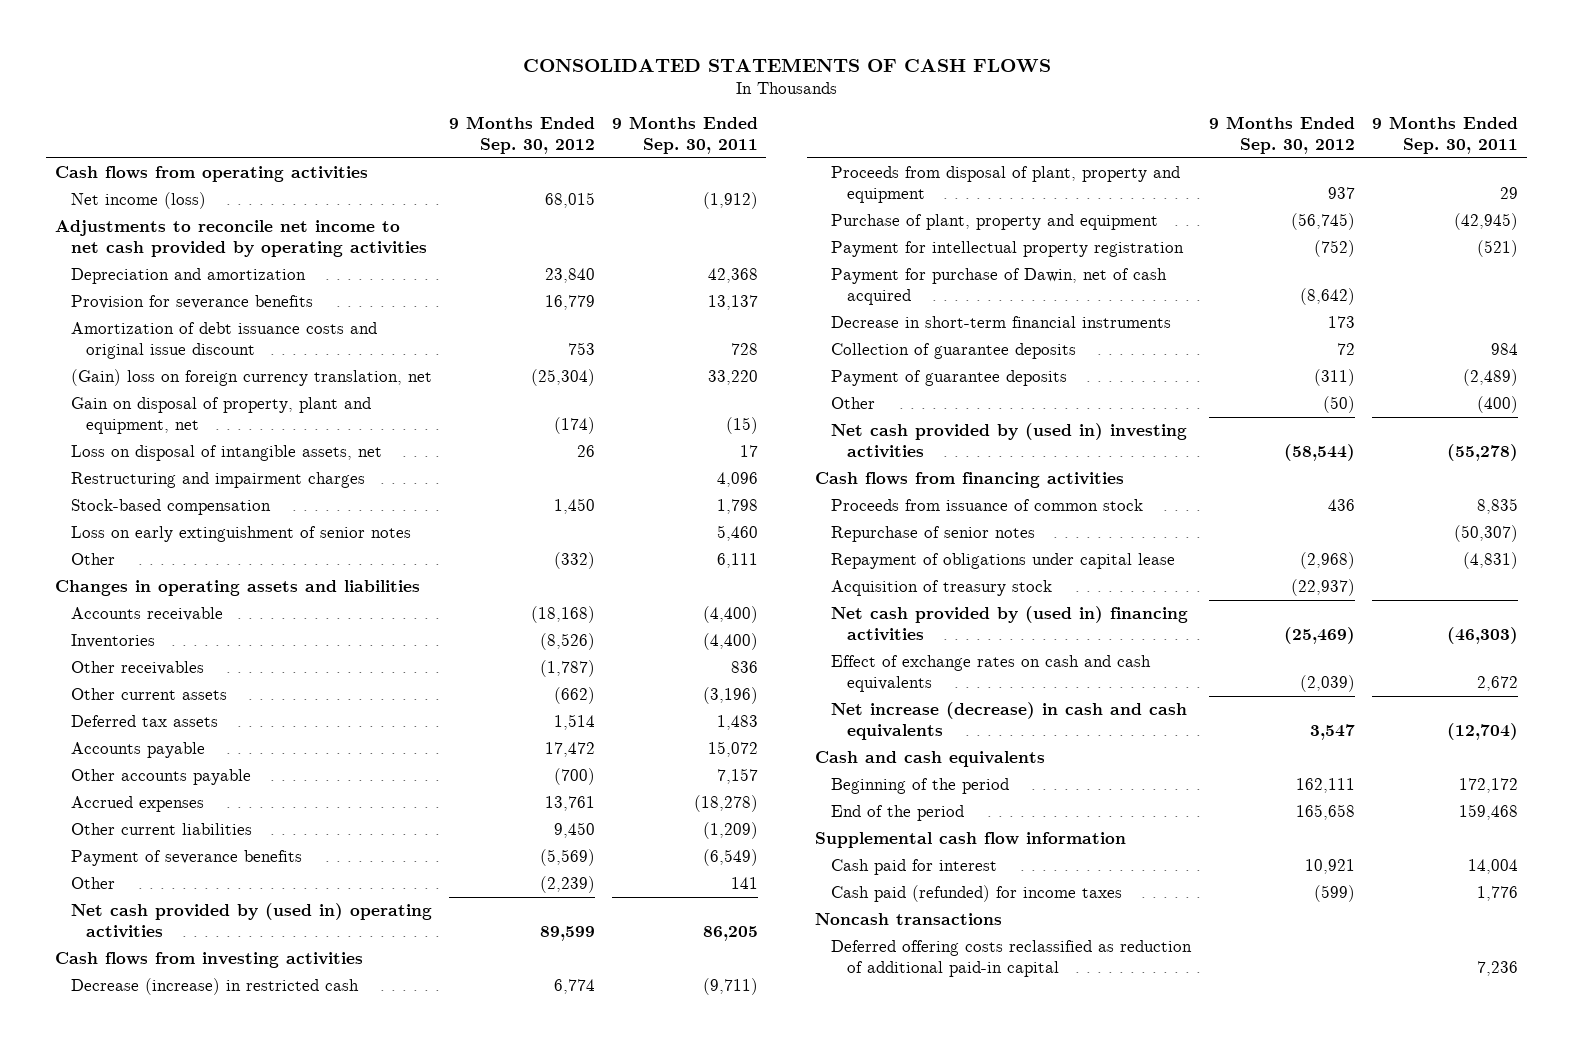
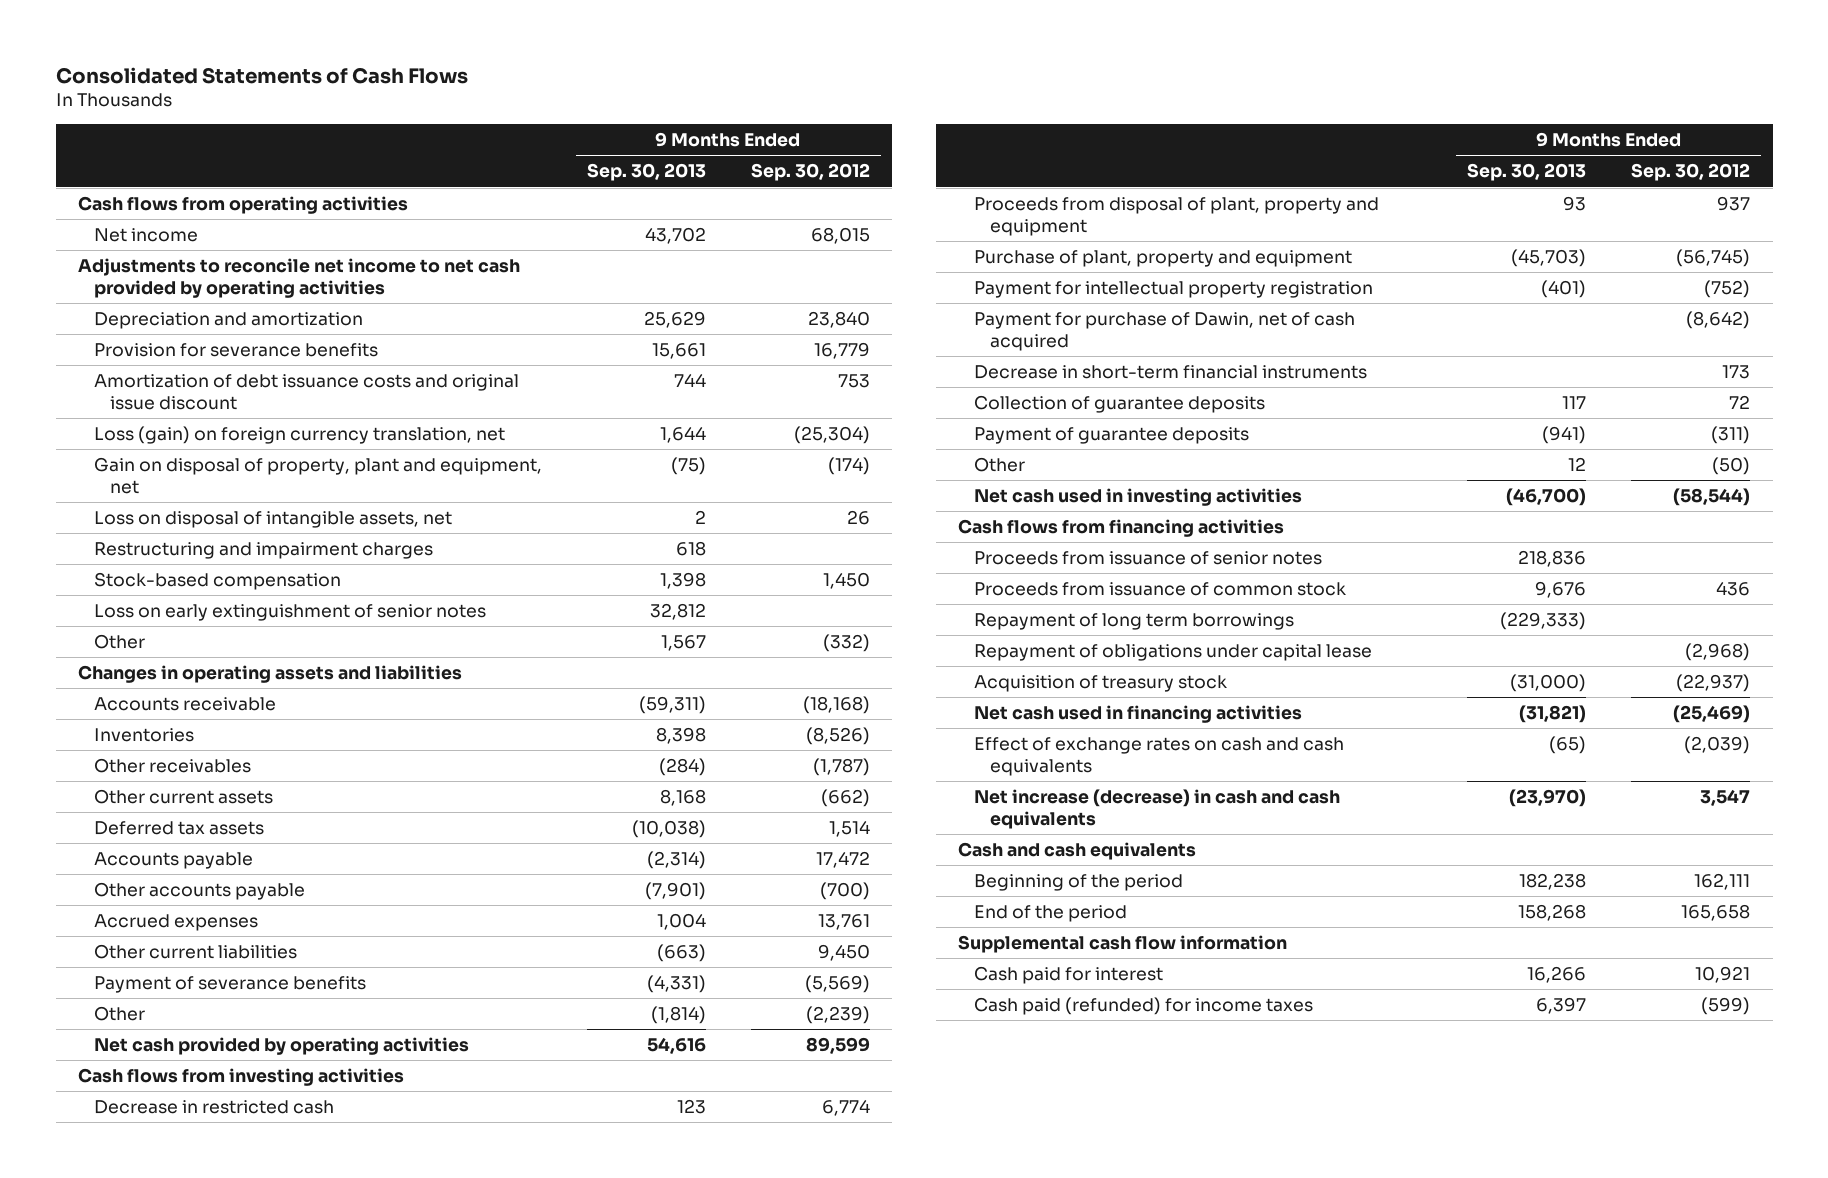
[522,57,1051,72] CONSOLIDATED STATEMENTS OF CASH FLOWS -> [55,66,468,84] Consolidated Statements of Cash Flows
[611,116,758,154] 9 Months Ended Sep. 30, 2011 -> none
none -> [586,163,706,182] Sep. 30, 2013
[70,192,206,210] Net income (loss) -> [94,228,199,243] Net income
[70,369,432,387] (Gain) loss on foreign currency translation, net -> [94,426,506,445] Loss (gain) on foreign currency translation, net
[70,903,432,938] Net cash provided by (used in) operating activities -> [94,1037,470,1056] Net cash provided by operating activities
[70,978,359,996] Decrease (increase) in restricted cash -> [94,1100,335,1115] Decrease in restricted cash
[831,423,1188,458] Net cash provided by (used in) investing activities -> [974,488,1303,507] Net cash used in investing activities
none -> [974,551,1323,566] Proceeds from issuance of senior notes
[831,526,1036,543] Repurchase of senior notes -> none
none -> [974,613,1295,631] Repayment of long term borrowings
[831,606,1189,641] Net cash provided by (used in) financing activities -> [974,705,1303,724] Net cash used in financing activities
[815,913,1003,926] Noncash transactions -> none
[831,940,1193,977] Deferred offering costs reclassified as reduction of additional paid-in capital -> none

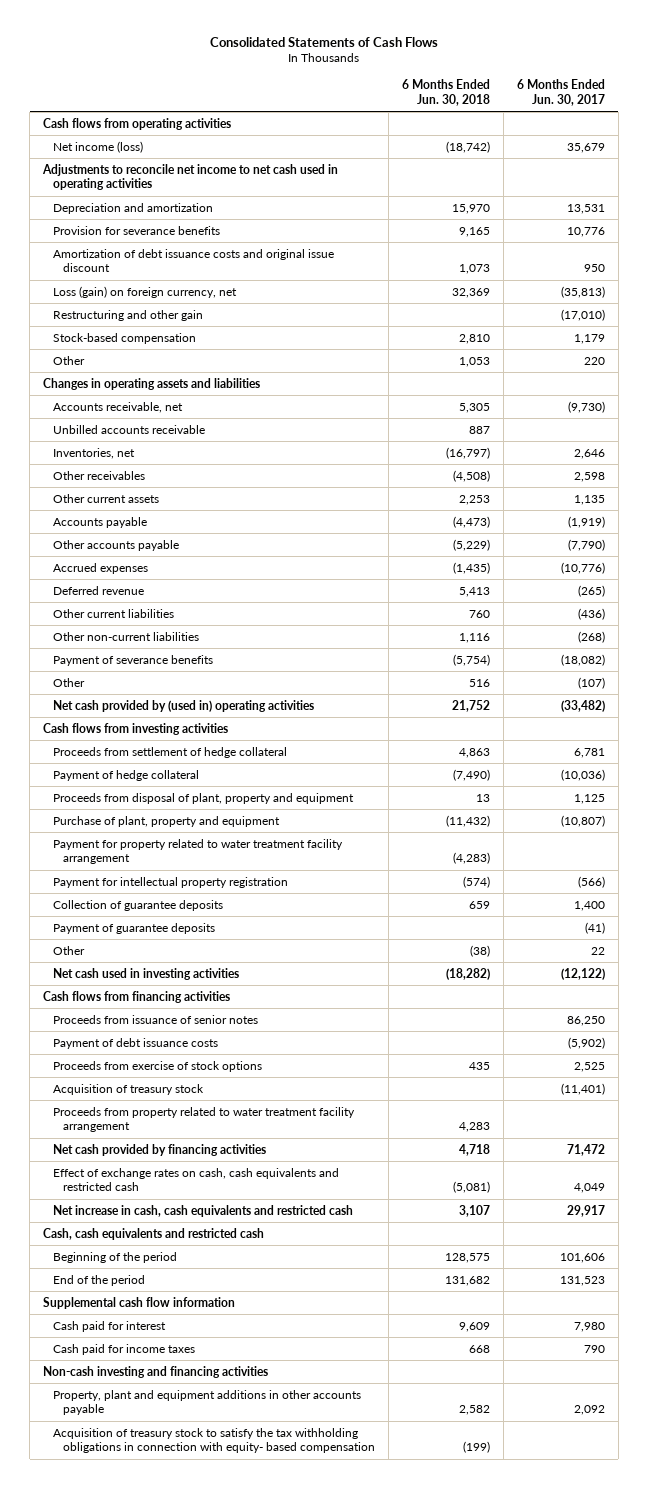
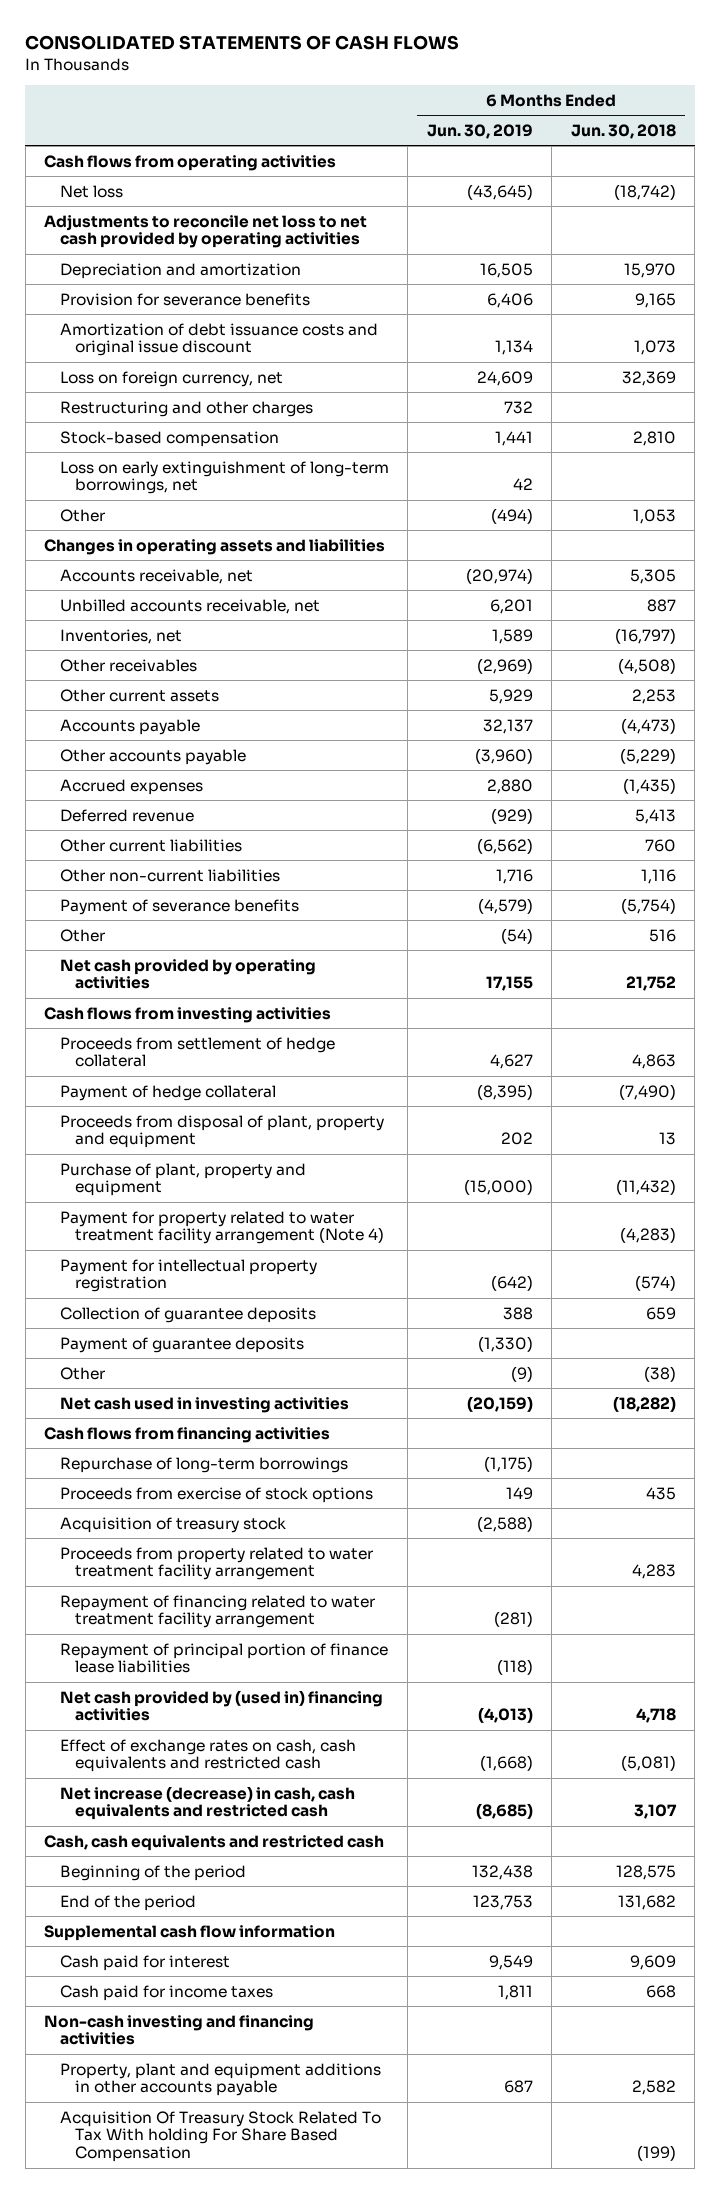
[210,37,439,48] Consolidated Statements of Cash Flows -> [25,35,460,51] CONSOLIDATED STATEMENTS OF CASH FLOWS
[516,79,605,106] 6 Months Ended Jun. 30, 2017 -> none
none -> [426,123,533,139] Jun. 30, 2019
[53,140,144,153] Net income (loss) -> [59,184,123,198] Net loss
[42,163,339,191] Adjustments to reconcile net income to net cash used in operating activities -> [44,214,368,249] Adjustments to reconcile net loss to net cash provided by operating activities
[53,285,238,298] Loss (gain) on foreign currency, net -> [59,370,283,387] Loss on foreign currency, net
[53,309,204,321] Restructuring and other gain -> [59,400,313,417] Restructuring and other charges
none -> [59,460,389,495] Loss on early extinguishment of long-term borrowings, net
[53,424,206,434] Unbilled accounts receivable -> [59,598,320,614] Unbilled accounts receivable, net
[53,699,315,712] Net cash provided by (used in) operating activities -> [59,958,316,990] Net cash provided by operating activities
[53,838,344,865] Payment for property related to water treatment facility arrangement -> [59,1210,385,1245] Payment for property related to water treatment facility arrangement (Note 4)
[53,1014,259,1024] Proceeds from issuance of senior notes -> none
[53,1037,219,1049] Payment of debt issuance costs -> none
none -> [59,1456,348,1473] Repurchase of long-term borrowings
none -> [59,1594,375,1629] Repayment of financing related to water treatment facility arrangement
none -> [59,1642,388,1674] Repayment of principal portion of finance lease liabilities
[53,1143,267,1156] Net cash provided by financing activities -> [59,1689,383,1722] Net cash provided by (used in) financing activities
[53,1204,354,1217] Net increase in cash, cash equivalents and restricted cash -> [59,1785,355,1821] Net increase (decrease) in cash, cash equivalents and restricted cash
[53,1427,376,1454] Acquisition of treasury stock to satisfy the tax withholding obligations in connection with equity- based compensation -> [59,2110,381,2163] Acquisition Of Treasury Stock Related To Tax With holding For Share Based Compensation

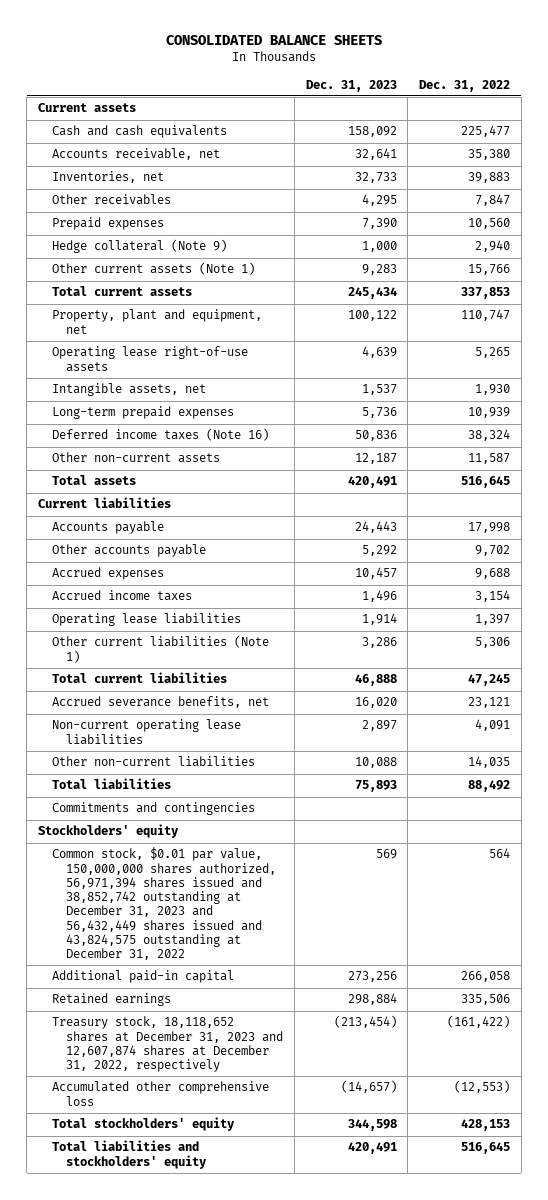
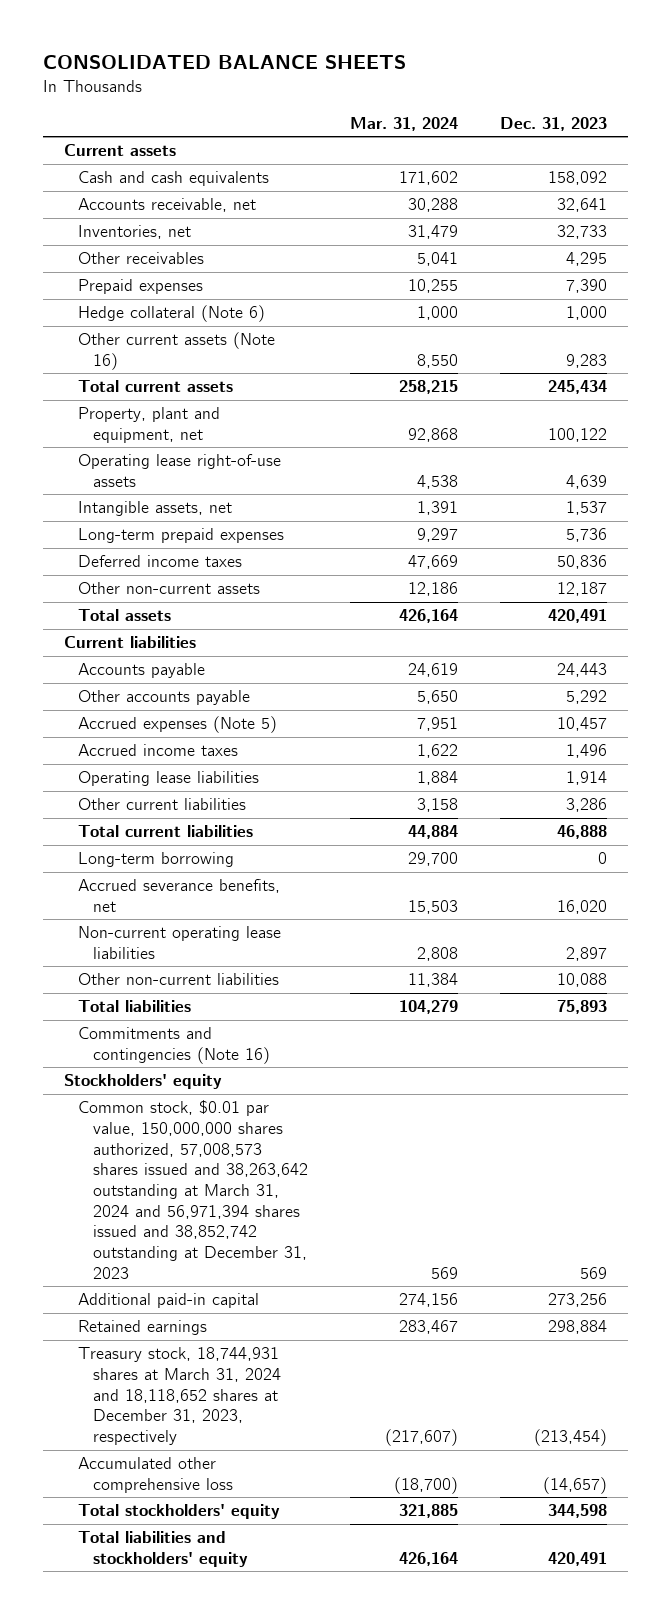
[418,79,510,92] Dec. 31, 2022 -> none
none -> [350,116,459,131] Mar. 31, 2024
[52,239,228,254] Hedge collateral (Note 9) -> [78,305,266,323] Hedge collateral (Note 6)
[52,262,256,276] Other current assets (Note 1) -> [78,332,276,370] Other current assets (Note 16)
[52,428,270,442] Deferred income taxes (Note 16) -> [78,555,243,568] Deferred income taxes
[52,567,165,581] Accrued expenses -> [78,716,278,734] Accrued expenses (Note 5)
[52,635,270,663] Other current liabilities (Note 1) -> [78,798,247,811] Other current liabilities
none -> [78,852,235,868] Long-term borrowing
[52,802,256,816] Commitments and contingencies -> [78,1027,270,1064] Commitments and contingencies (Note 16)
[52,847,277,961] Common stock, $0.01 par value, 150,000,000 shares authorized, 56,971,394 shares issued and 38,852,742 outstanding at December 31, 2023 and 56,432,449 shares issued and 43,824,575 outstanding at December 31, 2022 -> [78,1100,308,1279] Common stock, $0.01 par value, 150,000,000 shares authorized, 57,008,573 shares issued and 38,263,642 outstanding at March 31, 2024 and 56,971,394 shares issued and 38,852,742 outstanding at December 31, 2023
[52,1016,284,1073] Treasury stock, 18,118,652 shares at December 31, 2023 and 12,607,874 shares at December 31, 2022, respectively -> [78,1347,281,1446] Treasury stock, 18,744,931 shares at March 31, 2024 and 18,118,652 shares at December 31, 2023, respectively

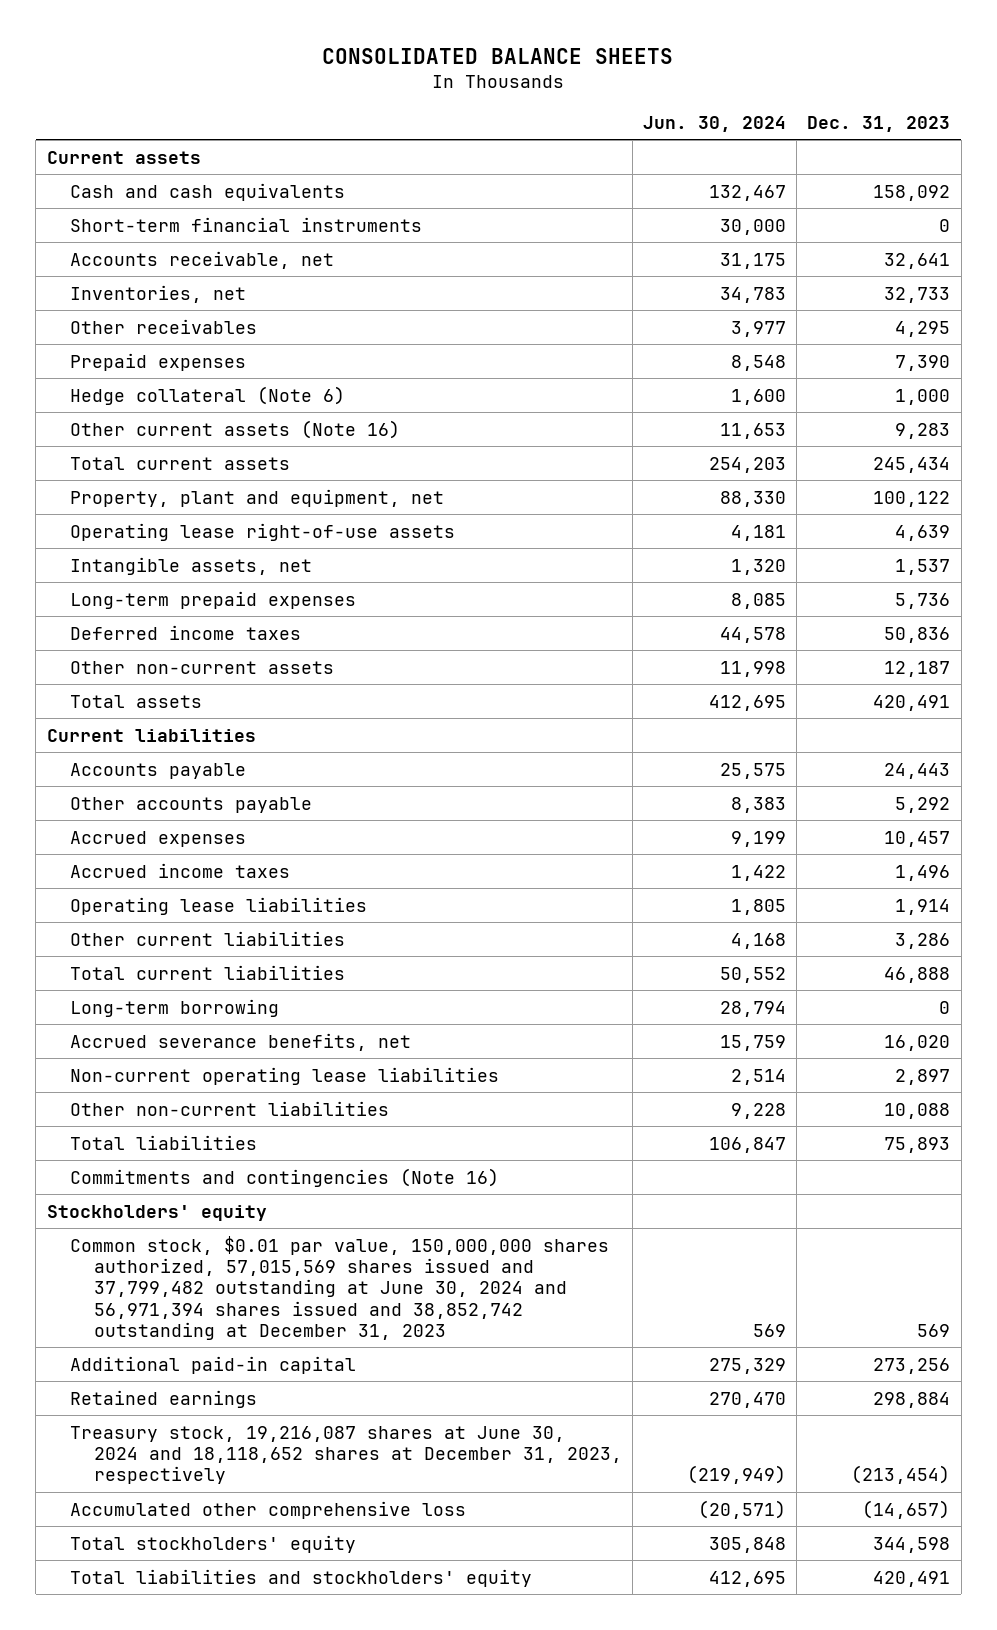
[350,116,459,131] Mar. 31, 2024 -> none
none -> [643,115,787,132] Jun. 30, 2024
none -> [70,216,423,232] Short-term financial instruments
[78,716,278,734] Accrued expenses (Note 5) -> [70,830,247,847] Accrued expenses
[78,1100,308,1279] Common stock, $0.01 par value, 150,000,000 shares authorized, 57,008,573 shares issued and 38,263,642 outstanding at March 31, 2024 and 56,971,394 shares issued and 38,852,742 outstanding at December 31, 2023 -> [70,1235,610,1340] Common stock, $0.01 par value, 150,000,000 shares authorized, 57,015,569 shares issued and 37,799,482 outstanding at June 30, 2024 and 56,971,394 shares issued and 38,852,742 outstanding at December 31, 2023
[78,1347,281,1446] Treasury stock, 18,744,931 shares at March 31, 2024 and 18,118,652 shares at December 31, 2023, respectively -> [70,1425,622,1485] Treasury stock, 19,216,087 shares at June 30, 2024 and 18,118,652 shares at December 31, 2023, respectively

